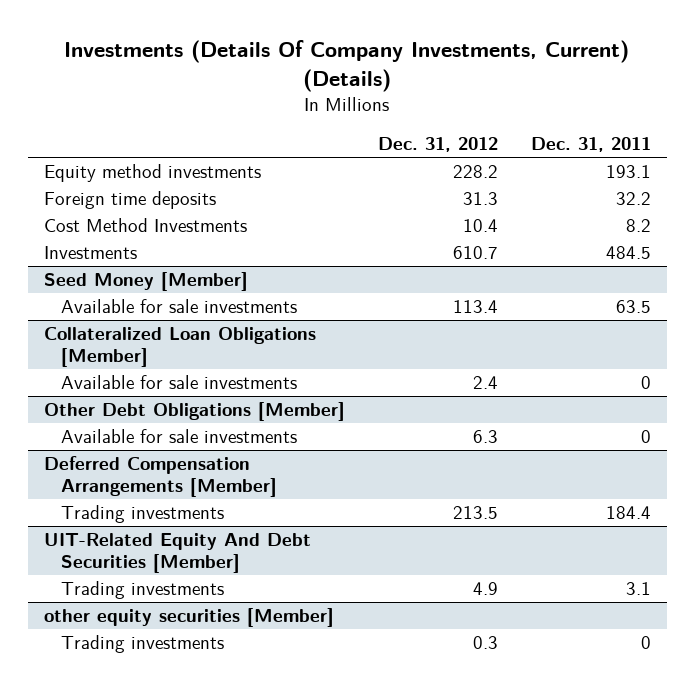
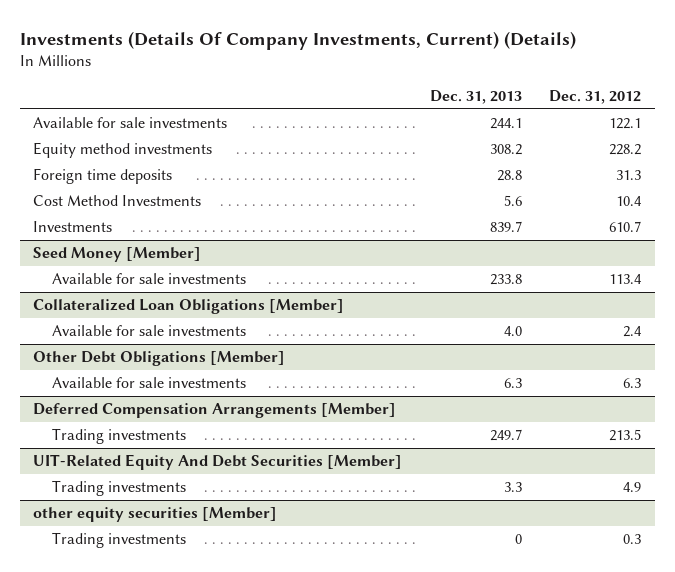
[530,137,651,153] Dec. 31, 2011 -> none
none -> [429,89,522,104] Dec. 31, 2013
none -> [33,117,228,129] Available for sale investments

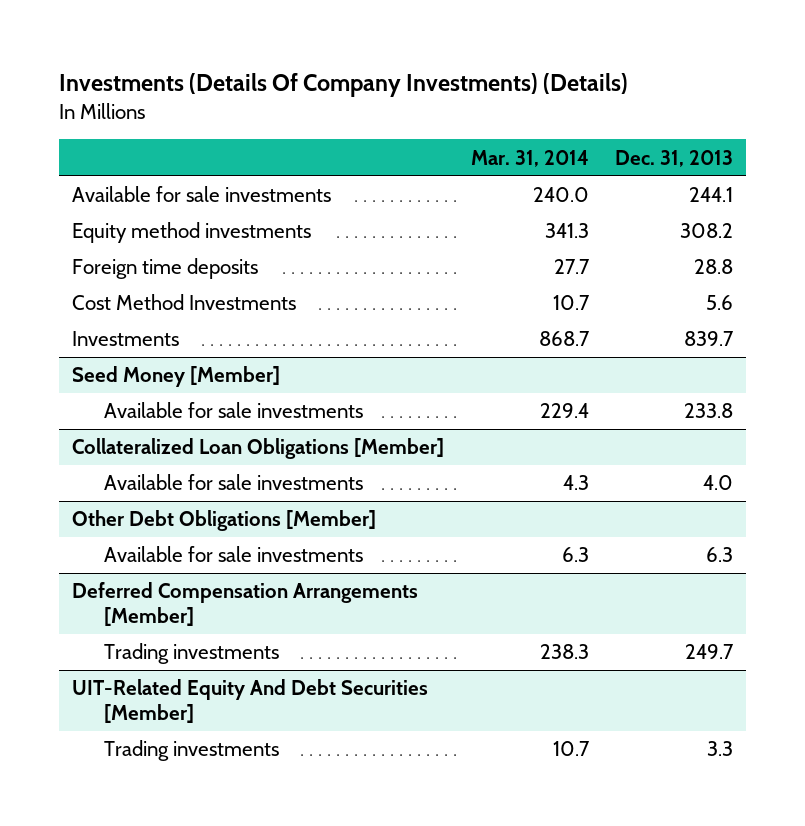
[19,30,576,50] Investments (Details Of Company Investments, Current) (Details) -> [58,72,628,97] Investments (Details Of Company Investments) (Details)
[549,89,642,104] Dec. 31, 2012 -> none
none -> [470,149,589,167] Mar. 31, 2014
[33,507,278,523] other equity securities [Member] -> none
[52,532,187,549] Trading investments -> none

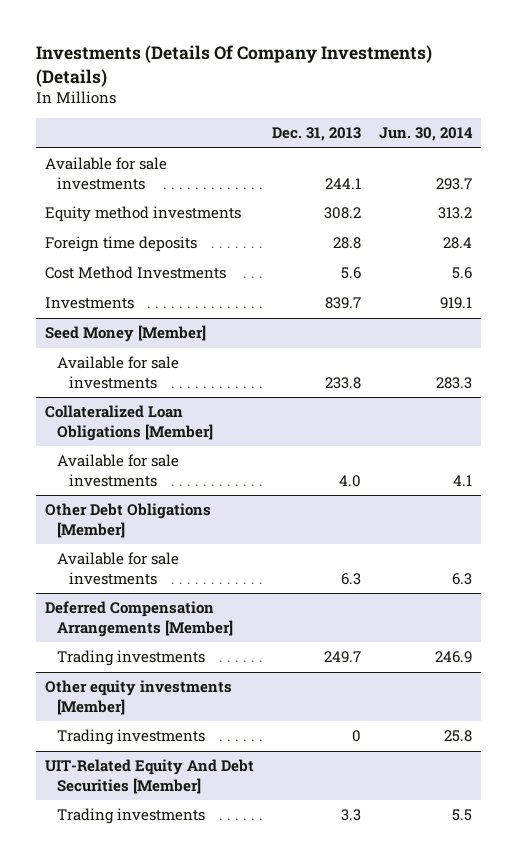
[470,149,589,167] Mar. 31, 2014 -> none
none -> [378,127,473,142] Jun. 30, 2014
none -> [44,680,232,715] Other equity investments [Member]
none -> [56,729,205,746] Trading investments

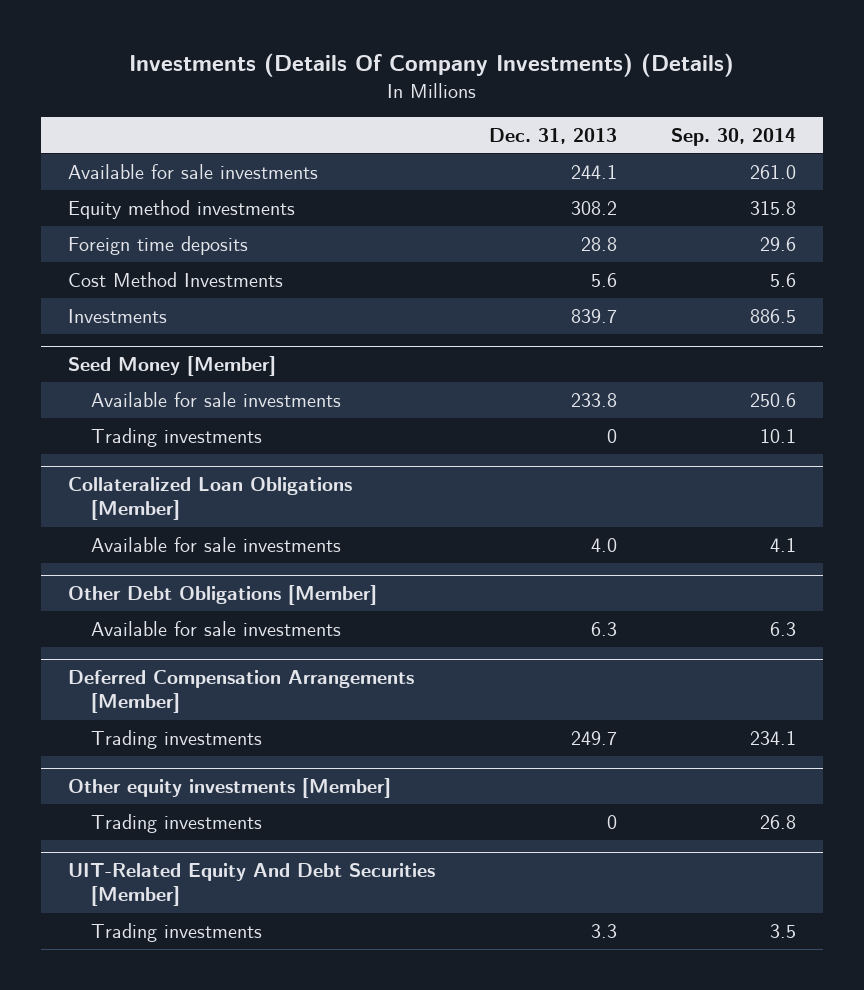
[378,127,473,142] Jun. 30, 2014 -> none
none -> [671,127,797,146] Sep. 30, 2014
none -> [90,427,262,447] Trading investments

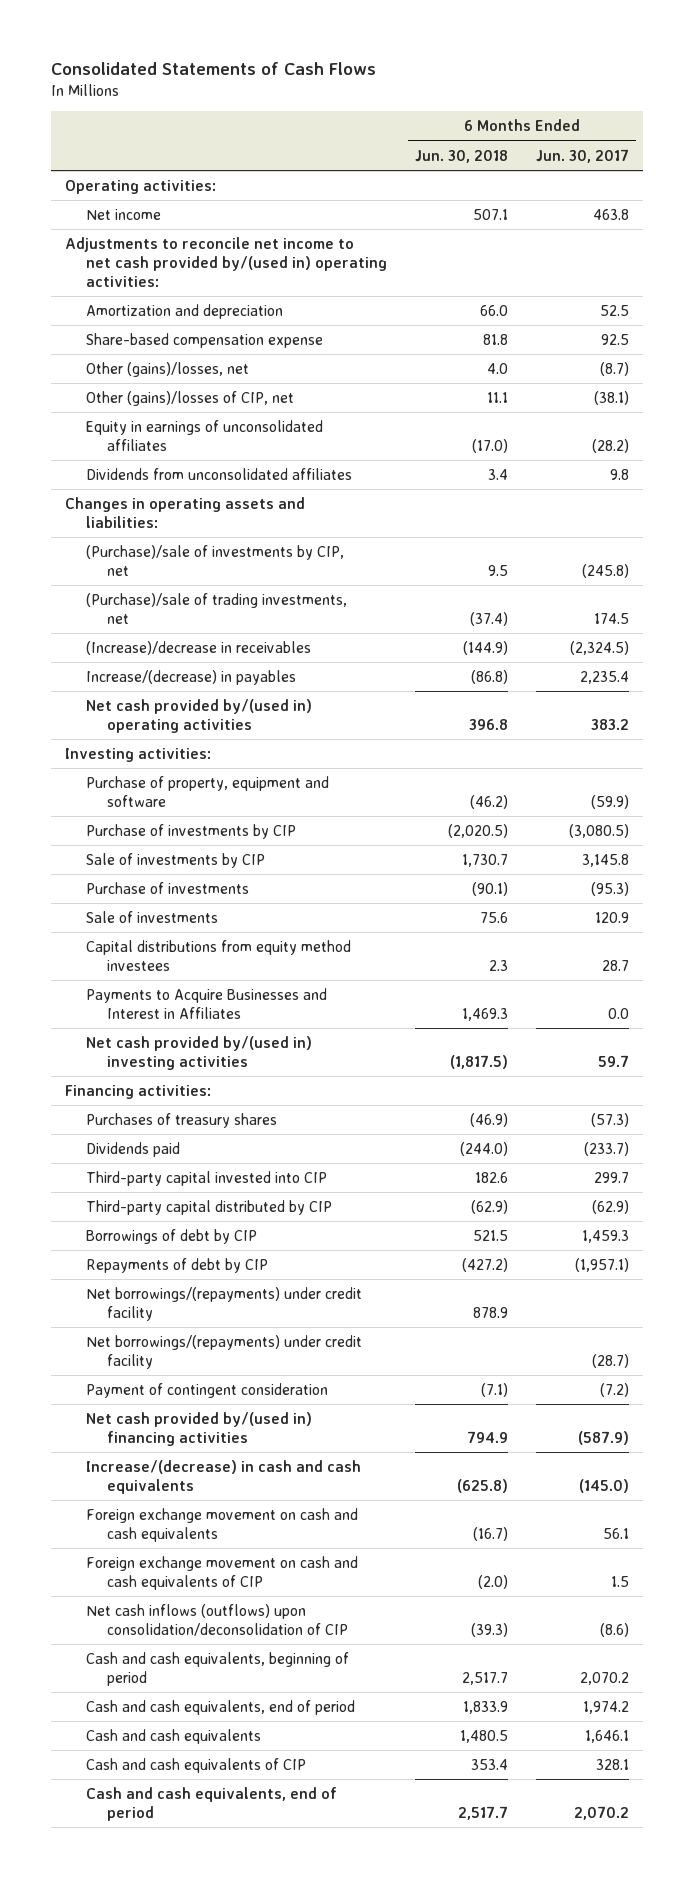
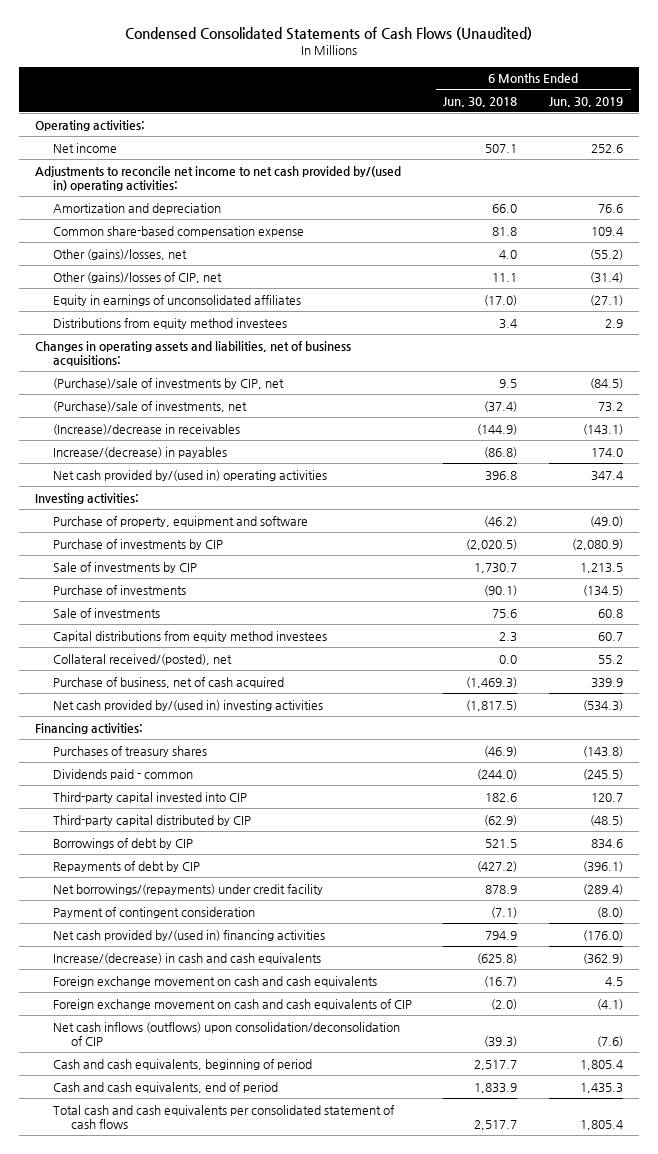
[50,61,376,75] Consolidated Statements of Cash Flows -> [124,26,532,40] Condensed Consolidated Statements of Cash Flows (Unaudited)
[536,148,630,163] Jun. 30, 2017 -> none
none -> [548,96,623,107] Jun. 30, 2019
[85,332,323,348] Share-based compensation expense -> [53,225,305,237] Common share-based compensation expense
[85,467,352,480] Dividends from unconsolidated affiliates -> [53,317,288,329] Distributions from equity method investees
[64,496,305,528] Changes in operating assets and liabilities: -> [34,340,351,366] Changes in operating assets and liabilities, net of business acquisitions:
[85,592,347,624] (Purchase)/sale of trading investments, net -> [53,400,248,412] (Purchase)/sale of investments, net
[85,987,327,1019] Payments to Acquire Businesses and Interest in Affiliates -> none
none -> [53,653,233,665] Collateral received/(posted), net
none -> [53,676,285,688] Purchase of business, net of cash acquired
[85,1141,180,1157] Dividends paid -> [53,768,194,780] Dividends paid - common
[85,1334,362,1369] Net borrowings/(repayments) under credit facility -> none
[85,1728,261,1744] Cash and cash equivalents -> none
[85,1757,306,1773] Cash and cash equivalents of CIP -> none
[85,1786,337,1821] Cash and cash equivalents, end of period -> [53,1104,396,1129] Total cash and cash equivalents per consolidated statement of cash flows

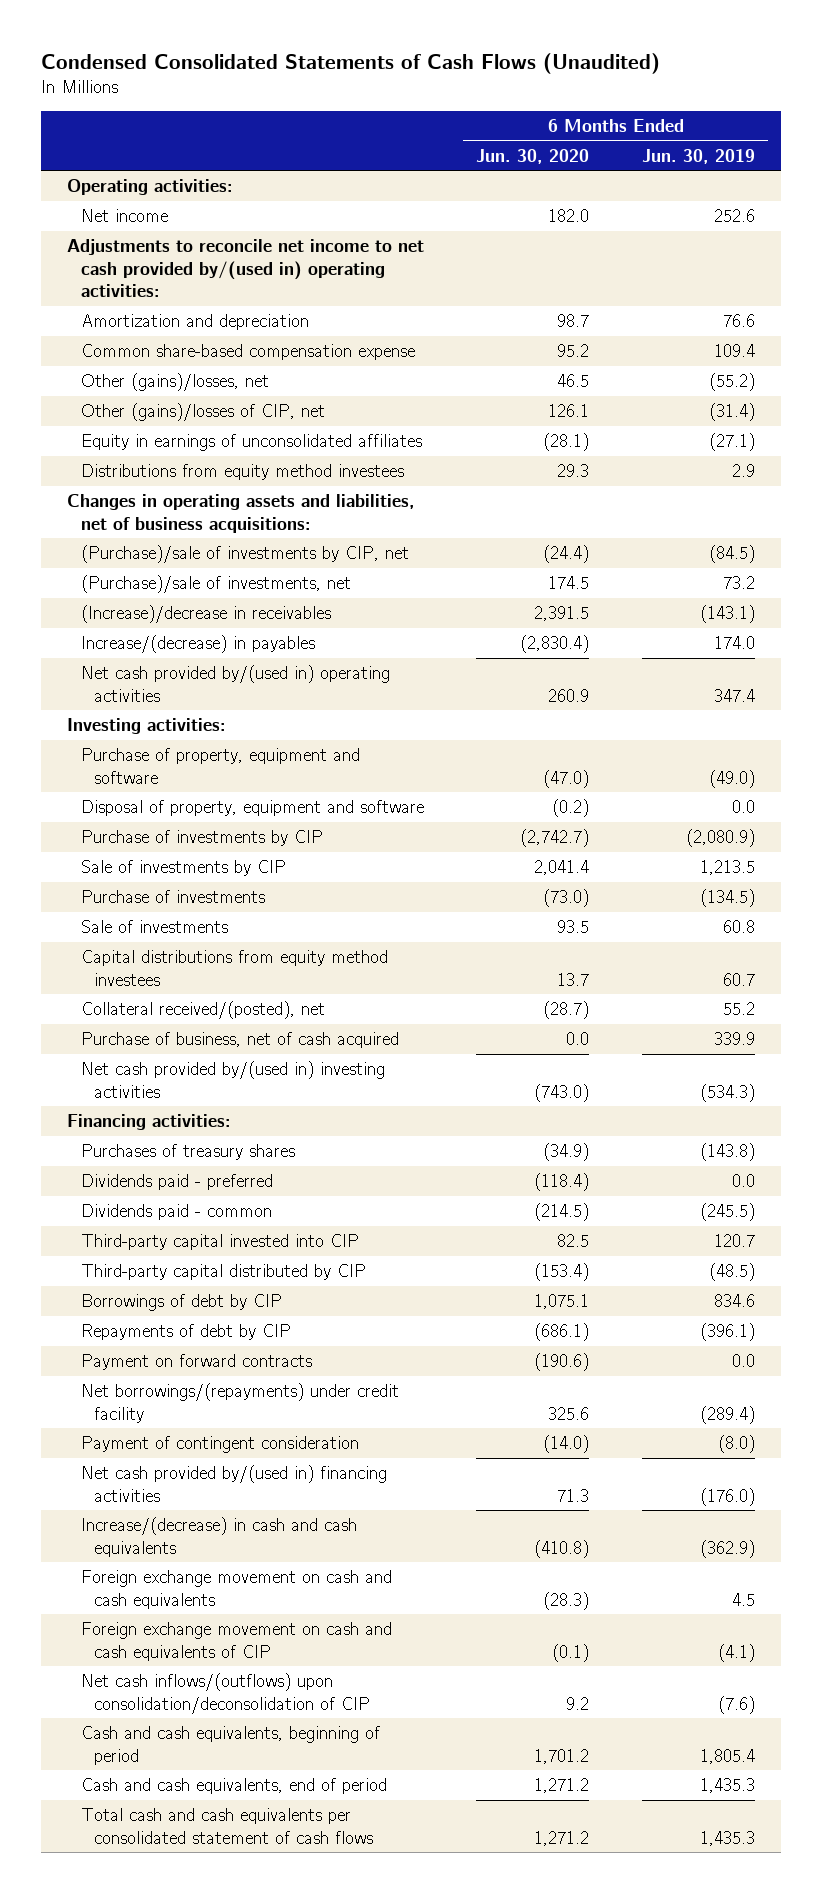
[443,96,518,107] Jun. 30, 2018 -> none
none -> [476,148,590,164] Jun. 30, 2020
none -> [80,800,424,817] Disposal of property, equipment and software
none -> [80,1174,273,1191] Dividends paid - preferred
none -> [80,1354,312,1371] Payment on forward contracts
[53,1021,401,1046] Net cash inflows (outflows) upon consolidation/deconsolidation of CIP -> [80,1673,371,1714] Net cash inflows/(outflows) upon consolidation/deconsolidation of CIP
[579,1119,623,1130] 1,805.4 -> [699,1830,755,1846] 1,435.3

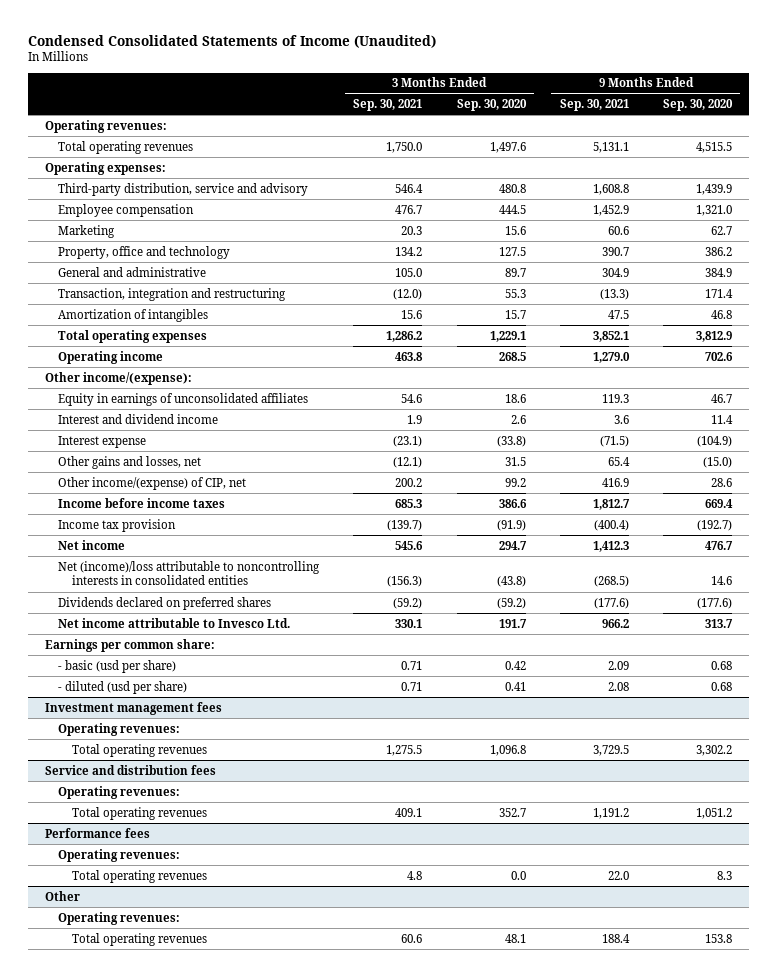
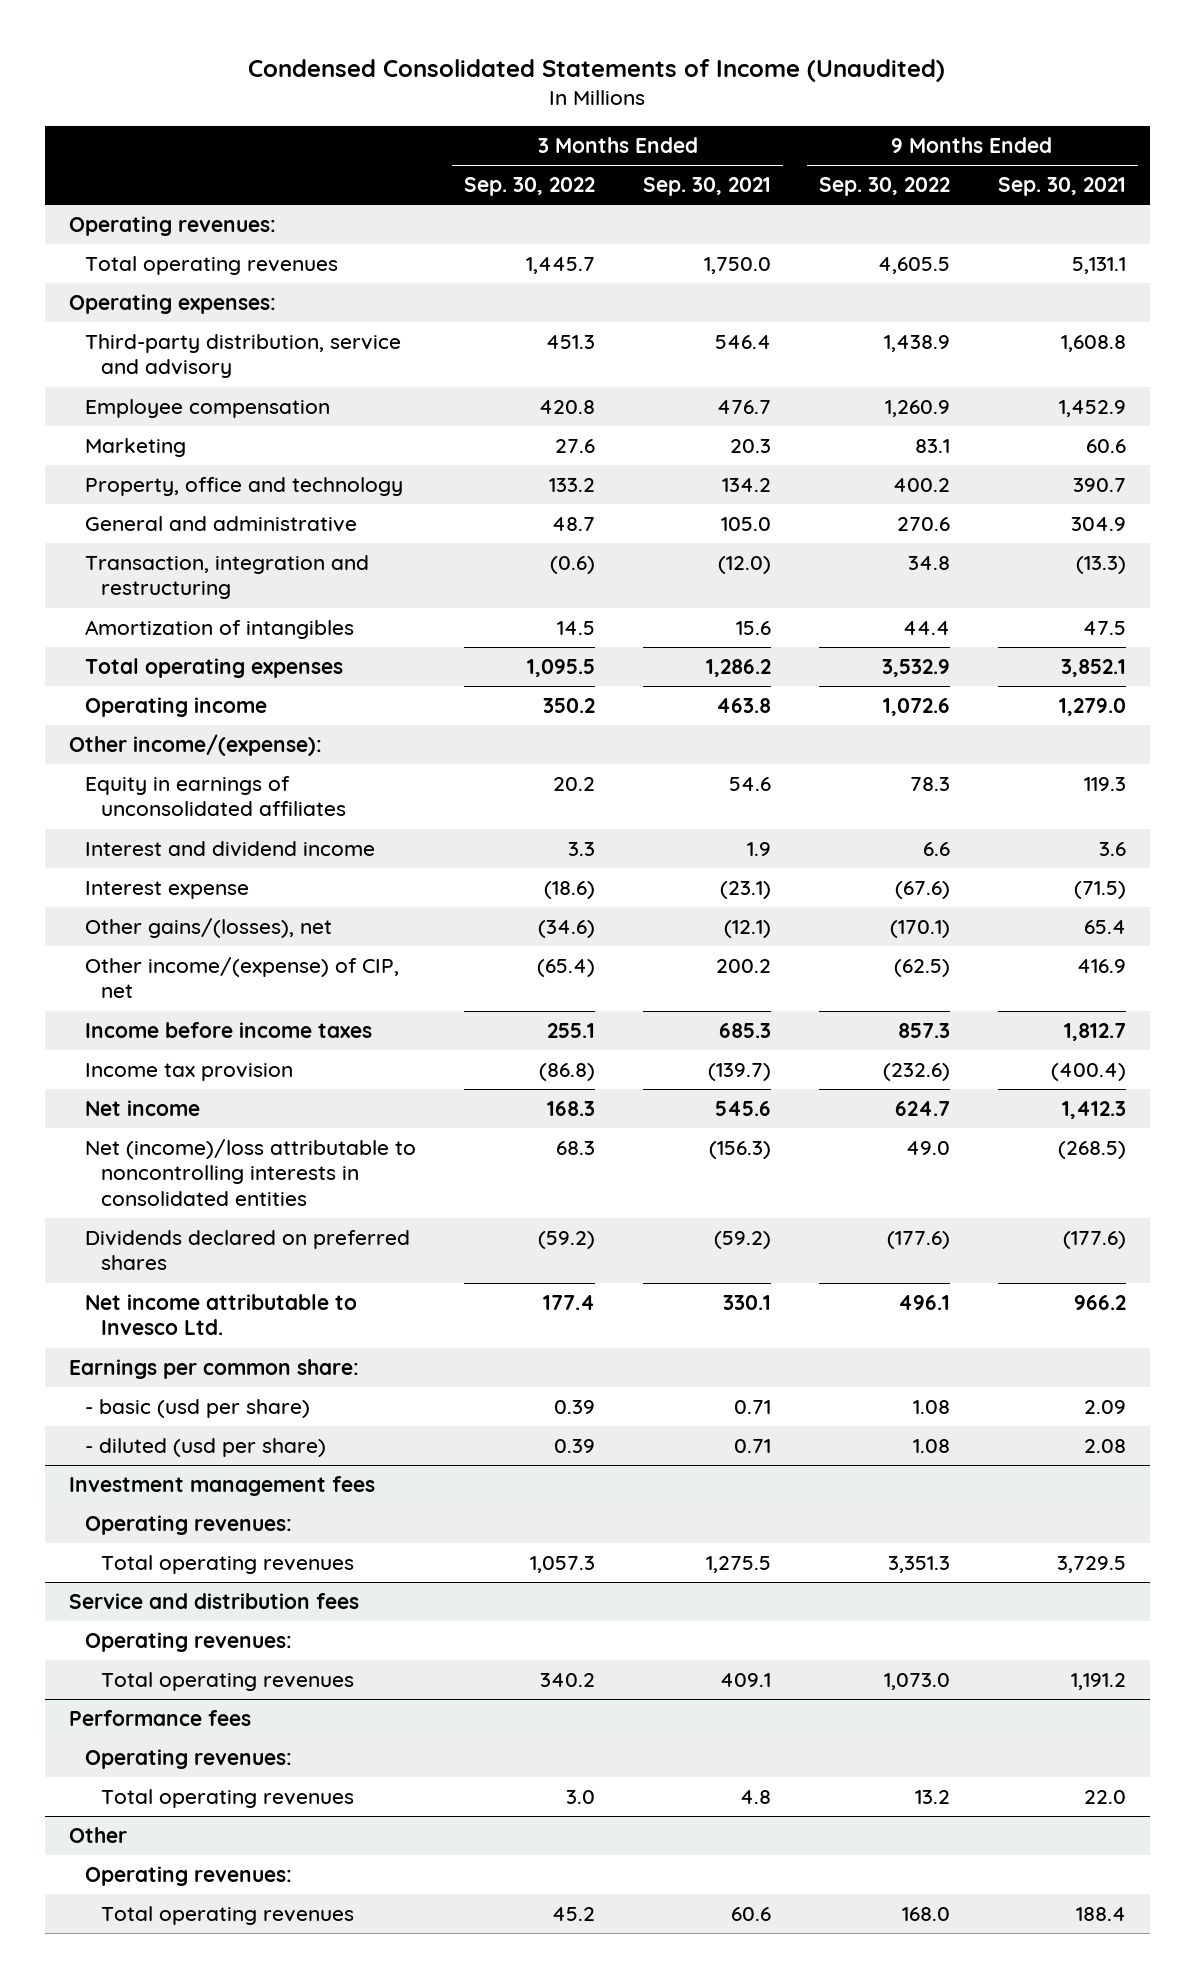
[456,99,527,112] Sep. 30, 2020 -> none
[662,99,733,112] Sep. 30, 2020 -> none
none -> [464,177,596,197] Sep. 30, 2022
none -> [819,177,951,197] Sep. 30, 2022
[58,455,202,469] Other gains and losses, net -> [85,917,333,938] Other gains/(losses), net

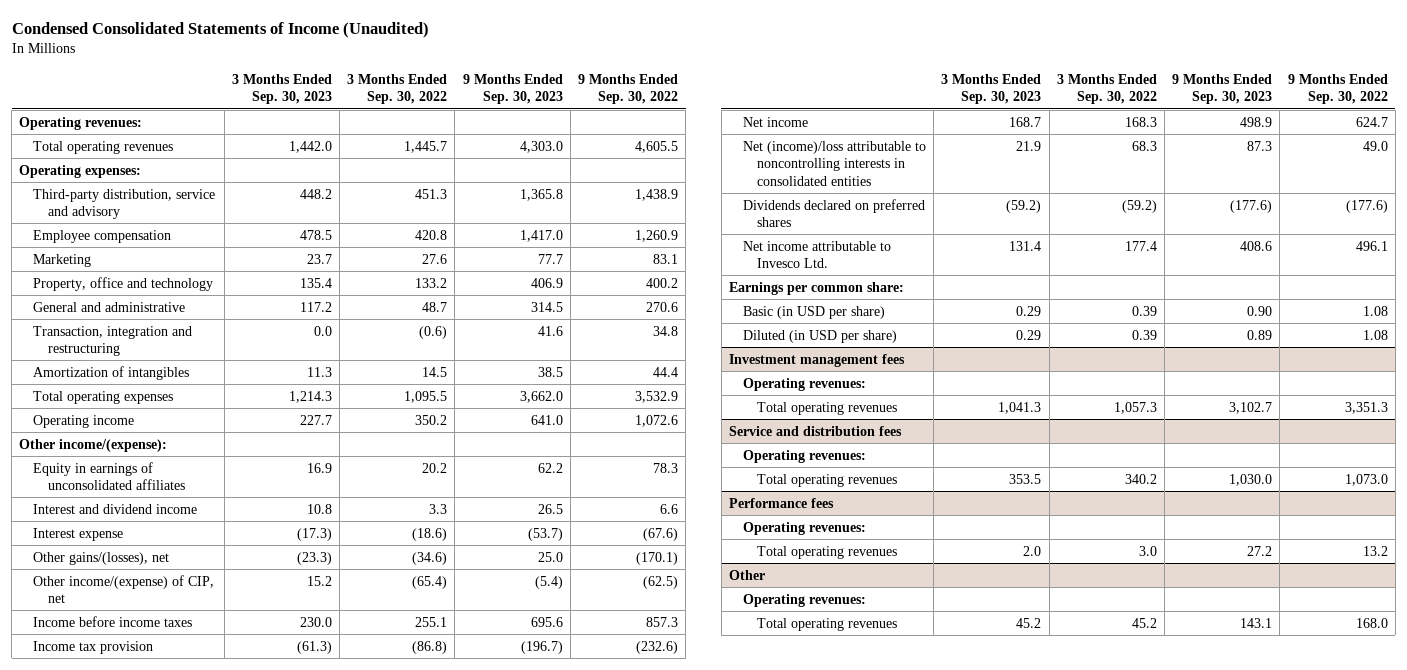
[643,177,772,197] Sep. 30, 2021 -> none
[997,177,1126,197] Sep. 30, 2021 -> none
none -> [231,73,332,105] 3 Months Ended Sep. 30, 2023
none -> [462,73,563,105] 9 Months Ended Sep. 30, 2023
[85,1398,311,1418] - basic (usd per share) -> [743,305,886,319] Basic (in USD per share)
[85,1437,327,1457] - diluted (usd per share) -> [743,329,898,343] Diluted (in USD per share)

